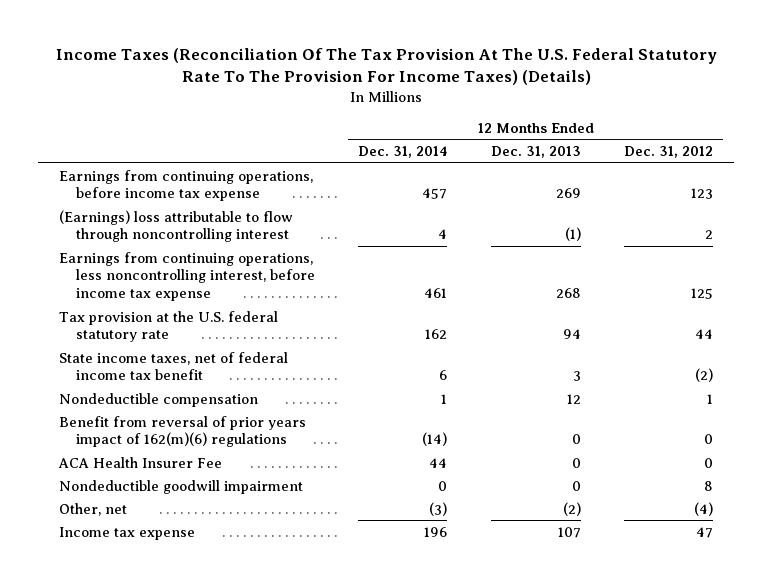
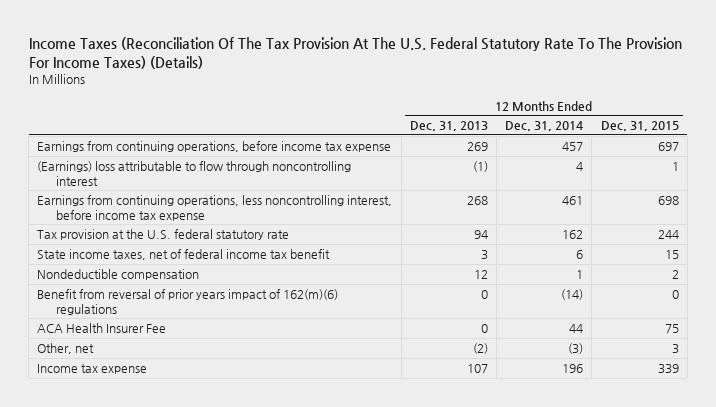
[623,146,713,159] Dec. 31, 2012 -> none
none -> [600,121,679,132] Dec. 31, 2015
[59,479,304,494] Nondeductible goodwill impairment -> none

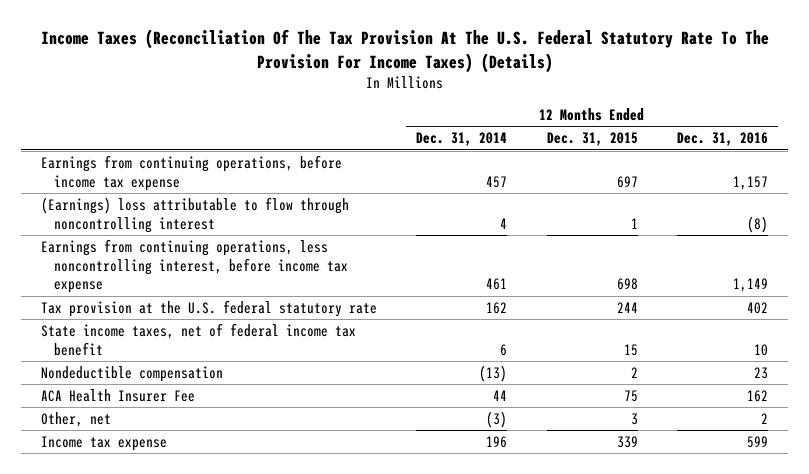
[409,121,488,132] Dec. 31, 2013 -> none
none -> [677,132,769,147] Dec. 31, 2016
[37,289,339,315] Benefit from reversal of prior years impact of 162(m)(6) regulations -> none
[576,270,584,280] 1 -> [479,364,508,382] (13)

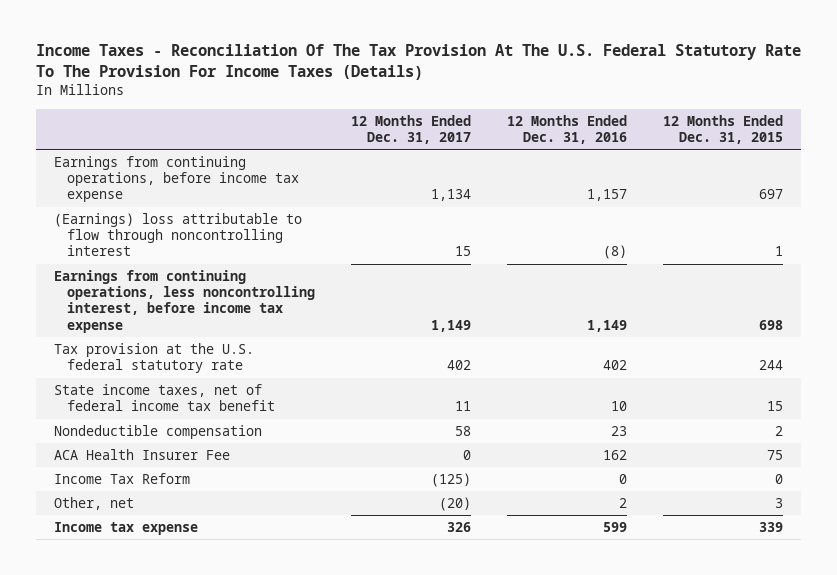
[40,29,769,73] Income Taxes (Reconciliation Of The Tax Provision At The U.S. Federal Statutory Rate To The Provision For Income Taxes) (Details) -> [35,44,801,81] Income Taxes - Reconciliation Of The Tax Provision At The U.S. Federal Statutory Rate To The Provision For Income Taxes (Details)
[416,132,508,147] Dec. 31, 2014 -> none
none -> [351,114,472,144] 12 Months Ended Dec. 31, 2017
none -> [53,472,190,484] Income Tax Reform

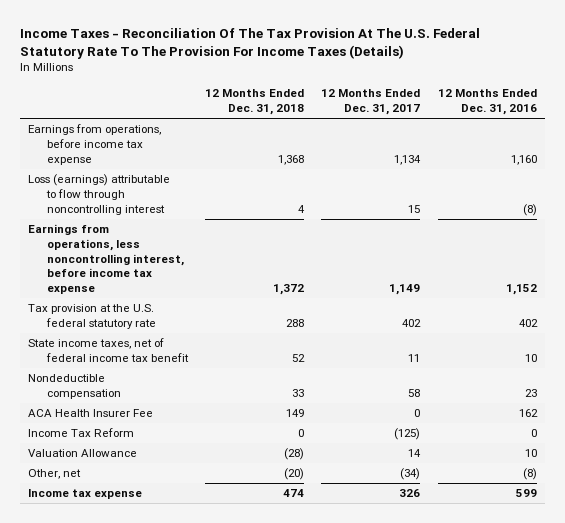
[662,114,783,144] 12 Months Ended Dec. 31, 2015 -> none
none -> [205,89,305,116] 12 Months Ended Dec. 31, 2018
[53,155,300,203] Earnings from continuing operations, before income tax expense -> [28,124,162,165] Earnings from operations, before income tax expense
[587,189,628,202] 1,157 -> [510,154,537,165] 1,160
[53,212,302,257] (Earnings) loss attributable to flow through noncontrolling interest -> [28,174,171,215] Loss (earnings) attributable to flow through noncontrolling interest
[53,269,316,333] Earnings from continuing operations, less noncontrolling interest, before income tax expense -> [28,224,184,295] Earnings from operations, less noncontrolling interest, before income tax expense
[587,319,628,332] 1,149 -> [505,284,537,296] 1,152
none -> [28,449,138,458] Valuation Allowance
[439,496,472,511] (20) -> [400,468,421,481] (34)
[619,497,628,508] 2 -> [522,468,537,481] (8)

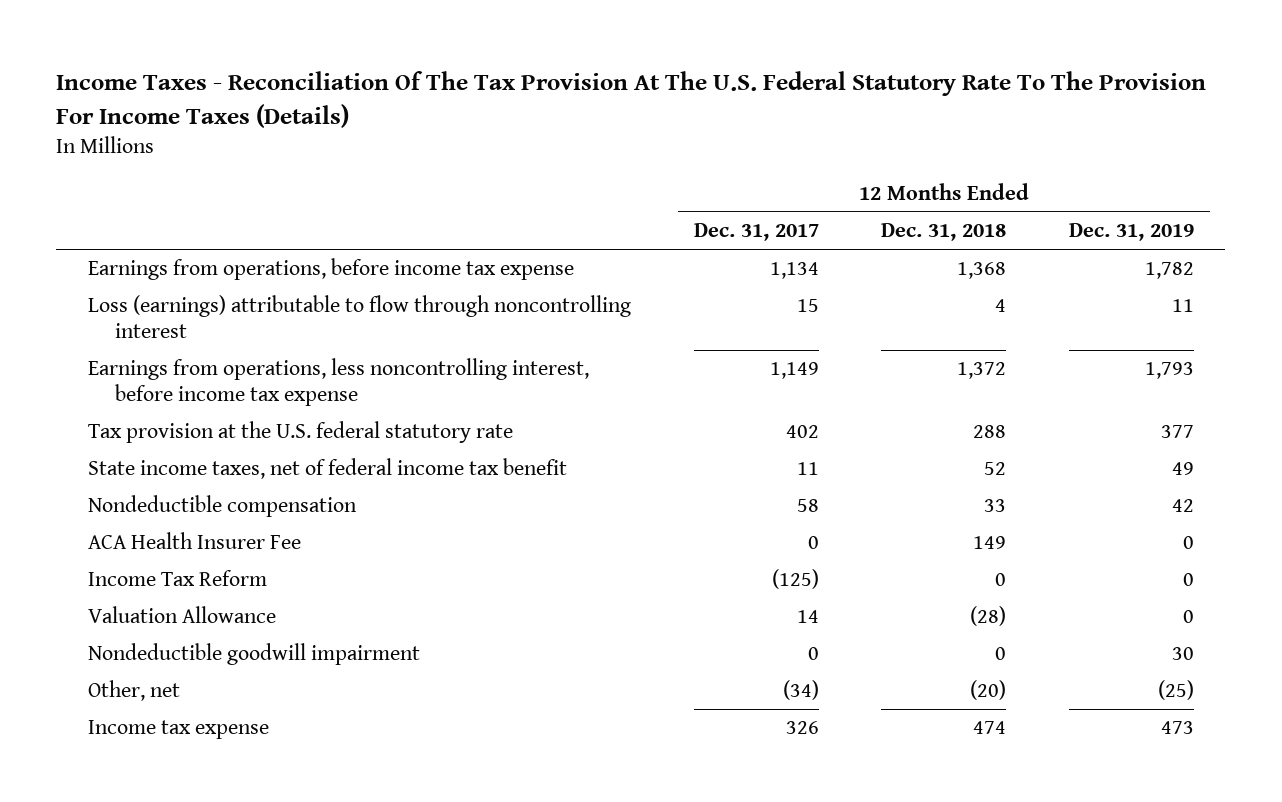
[437,89,537,116] 12 Months Ended Dec. 31, 2016 -> none
none -> [1068,223,1194,242] Dec. 31, 2019
none -> [87,643,420,666] Nondeductible goodwill impairment

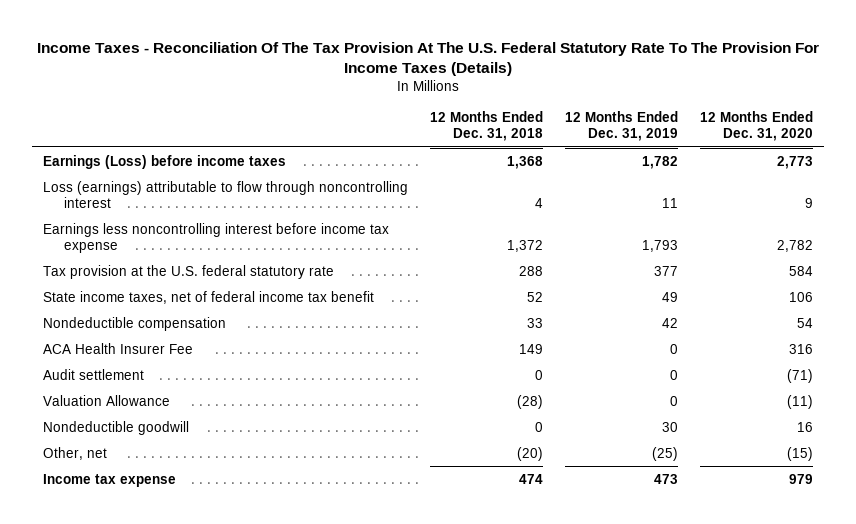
[693,223,819,242] Dec. 31, 2017 -> none
none -> [699,111,813,142] 12 Months Ended Dec. 31, 2020
[87,258,574,281] Earnings from operations, before income tax expense -> [43,154,287,169] Earnings (Loss) before income taxes
[87,358,589,406] Earnings from operations, less noncontrolling interest, before income tax expense -> [43,222,390,253] Earnings less noncontrolling interest before income tax expense
[87,570,267,587] Income Tax Reform -> none
none -> [43,368,145,380] Audit settlement
[87,643,420,666] Nondeductible goodwill impairment -> [43,420,190,435] Nondeductible goodwill

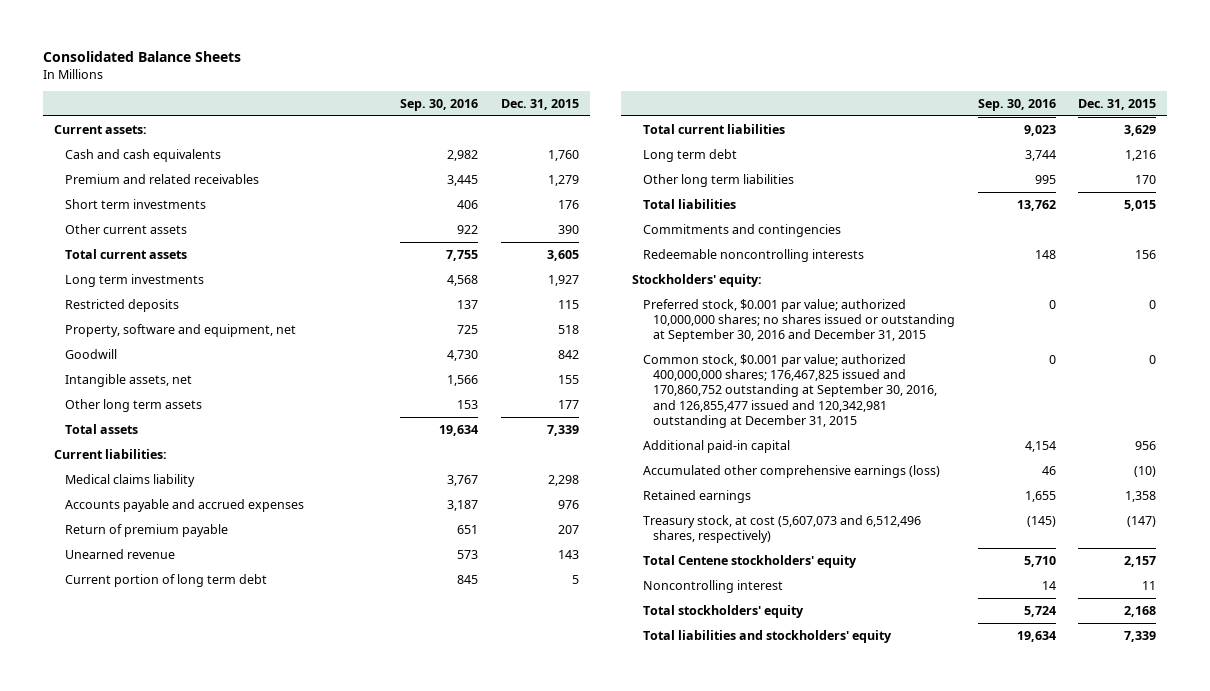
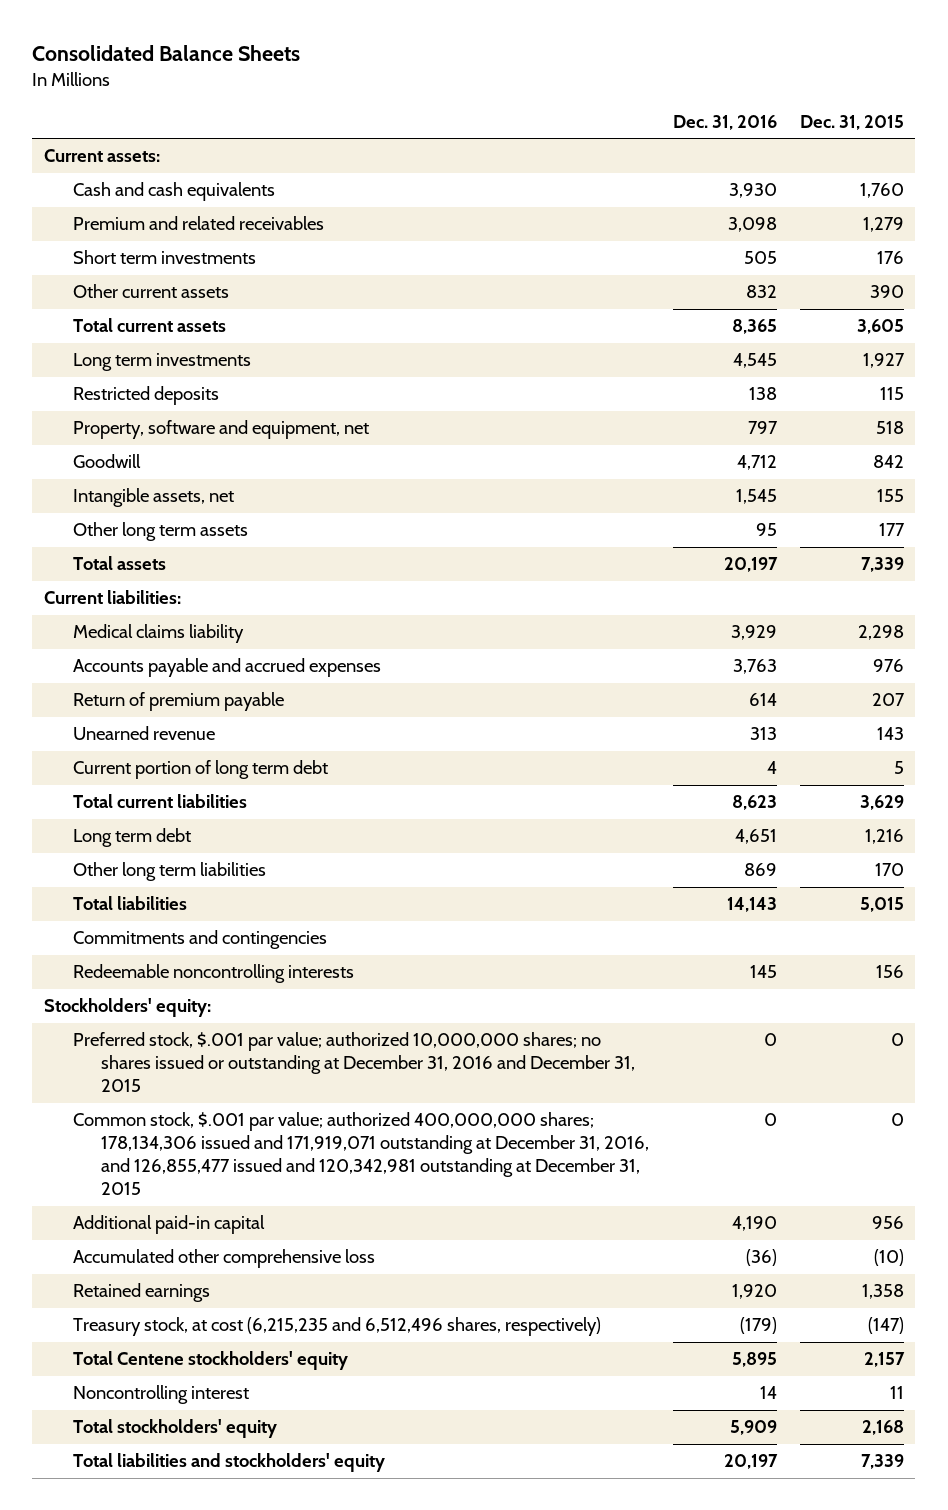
[400,98,479,111] Sep. 30, 2016 -> none
none -> [672,115,777,131] Dec. 31, 2016
[642,298,956,343] Preferred stock, $0.001 par value; authorized 10,000,000 shares; no shares issued or outstanding at September 30, 2016 and December 31, 2015 -> [72,1032,636,1093] Preferred stock, $.001 par value; authorized 10,000,000 shares; no shares issued or outstanding at December 31, 2016 and December 31, 2015
[642,353,938,429] Common stock, $0.001 par value; authorized 400,000,000 shares; 176,467,825 issued and 170,860,752 outstanding at September 30, 2016, and 126,855,477 issued and 120,342,981 outstanding at December 31, 2015 -> [72,1112,650,1196] Common stock, $.001 par value; authorized 400,000,000 shares; 178,134,306 issued and 171,919,071 outstanding at December 31, 2016, and 126,855,477 issued and 120,342,981 outstanding at December 31, 2015
[642,464,940,478] Accumulated other comprehensive earnings (loss) -> [72,1249,375,1269] Accumulated other comprehensive loss
[642,514,921,544] Treasury stock, at cost (5,607,073 and 6,512,496 shares, respectively) -> [72,1317,601,1337] Treasury stock, at cost (6,215,235 and 6,512,496 shares, respectively)

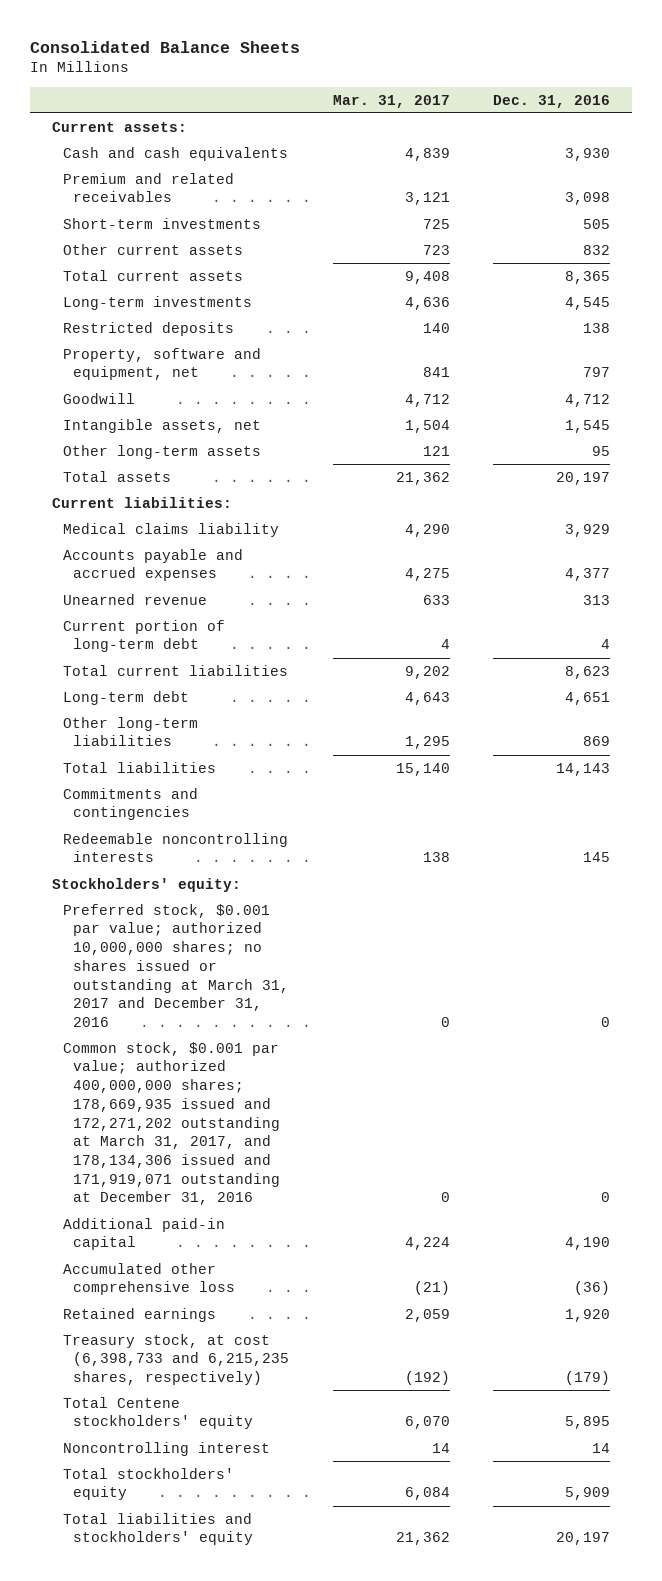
[799,115,904,131] Dec. 31, 2015 -> none
none -> [332,94,450,108] Mar. 31, 2017
[72,250,256,265] Short term investments -> [62,217,261,229] Short-term investments
[72,353,251,372] Long term investments -> [62,295,252,310] Long-term investments
[72,522,248,542] Other long term assets -> [62,444,261,459] Other long-term assets
[72,692,284,712] Return of premium payable -> none
[732,659,777,675] 3,763 -> [564,568,610,582] 4,377
[72,760,328,780] Current portion of long term debt -> [62,619,225,653] Current portion of long-term debt
[72,828,191,848] Long term debt -> [62,690,189,705] Long-term debt
[72,862,266,882] Other long term liabilities -> [62,716,198,747] Other long-term liabilities
[72,1032,636,1093] Preferred stock, $.001 par value; authorized 10,000,000 shares; no shares issued or outstanding at December 31, 2016 and December 31, 2015 -> [62,903,290,1027] Preferred stock, $0.001 par value; authorized 10,000,000 shares; no shares issued or outstanding at March 31, 2017 and December 31, 2016
[72,1112,650,1196] Common stock, $.001 par value; authorized 400,000,000 shares; 178,134,306 issued and 171,919,071 outstanding at December 31, 2016, and 126,855,477 issued and 120,342,981 outstanding at December 31, 2015 -> [62,1041,281,1206] Common stock, $0.001 par value; authorized 400,000,000 shares; 178,669,935 issued and 172,271,202 outstanding at March 31, 2017, and 178,134,306 issued and 171,919,071 outstanding at December 31, 2016
[72,1317,601,1337] Treasury stock, at cost (6,215,235 and 6,512,496 shares, respectively) -> [62,1333,290,1386] Treasury stock, at cost (6,398,733 and 6,215,235 shares, respectively)

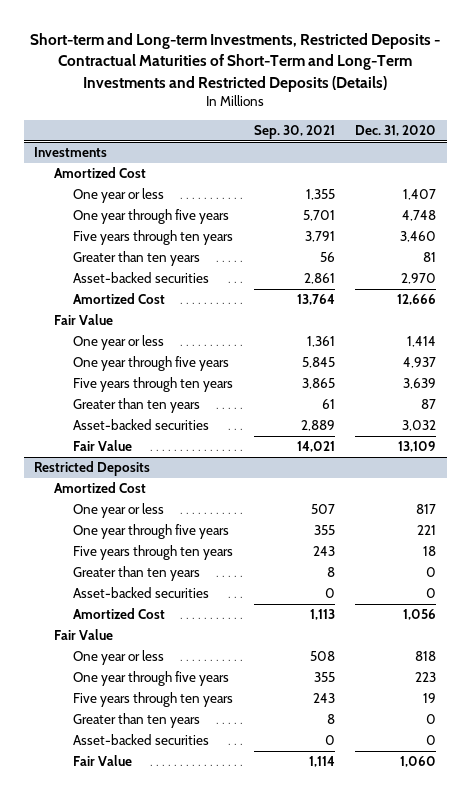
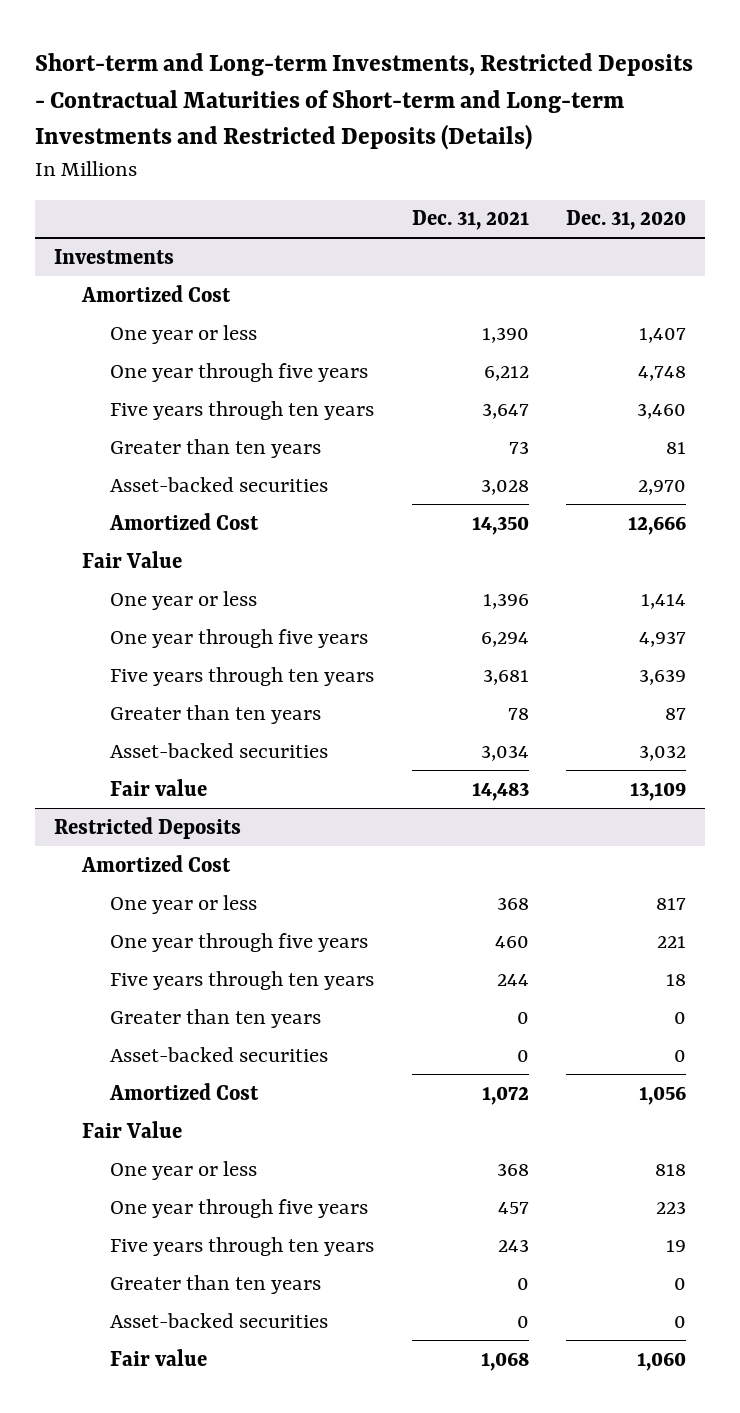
[30,33,441,92] Short-term and Long-term Investments, Restricted Deposits - Contractual Maturities of Short-Term and Long-Term Investments and Restricted Deposits (Details) -> [34,53,693,151] Short-term and Long-term Investments, Restricted Deposits - Contractual Maturities of Short-term and Long-term Investments and Restricted Deposits (Details)
[253,124,335,139] Sep. 30, 2021 -> none
none -> [411,210,529,231] Dec. 31, 2021
[72,440,132,452] Fair Value -> [110,778,208,796] Fair value
[72,755,132,767] Fair Value -> [110,1348,208,1366] Fair value

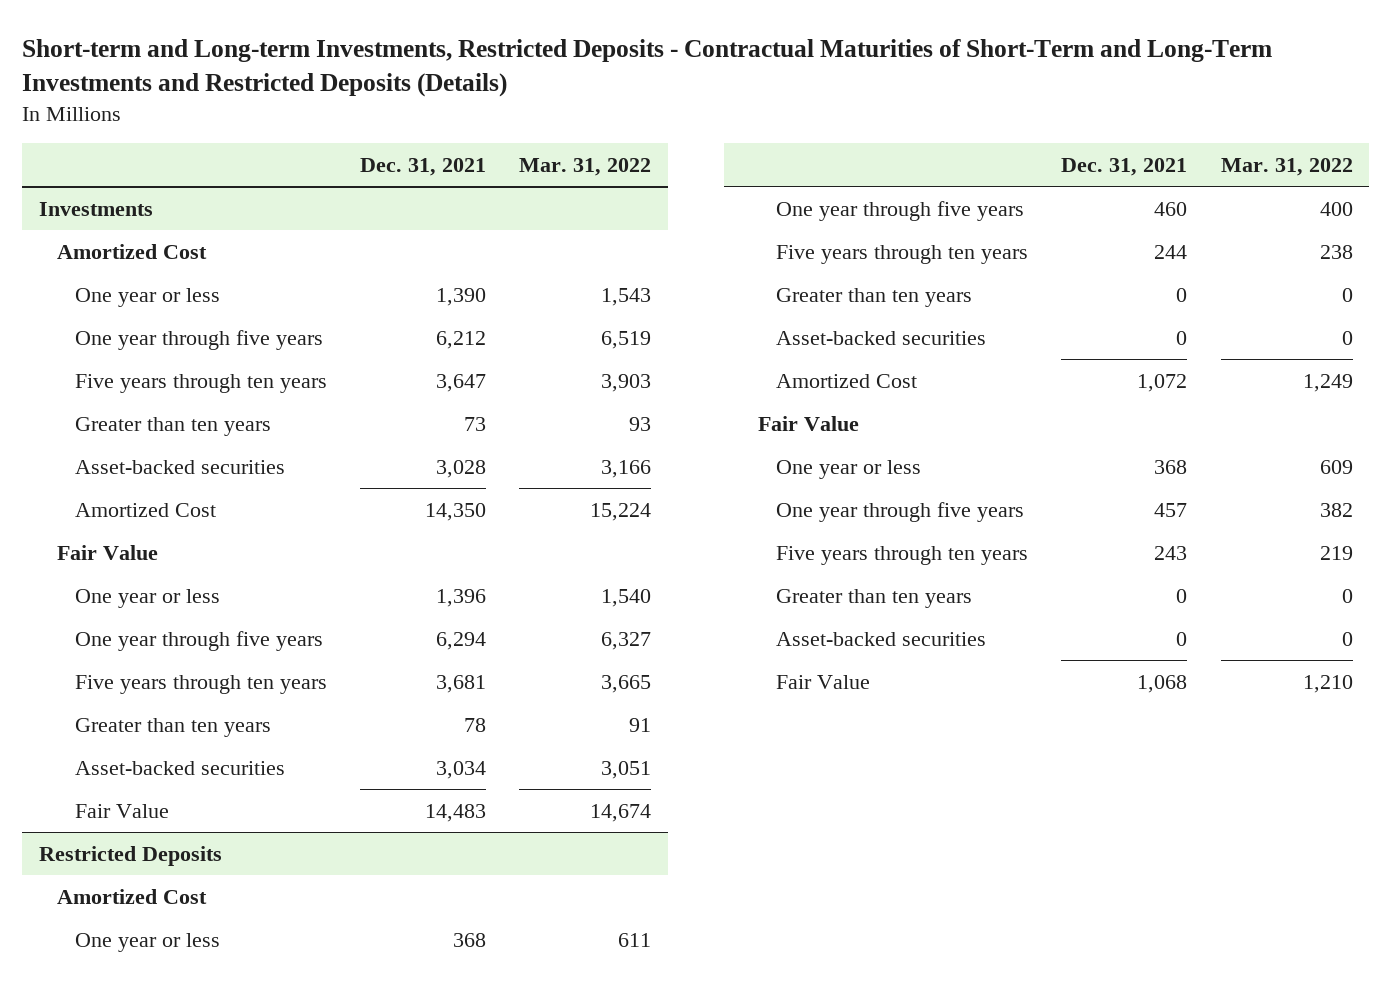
[34,53,693,151] Short-term and Long-term Investments, Restricted Deposits - Contractual Maturities of Short-term and Long-term Investments and Restricted Deposits (Details) -> [22,38,1273,98] Short-term and Long-term Investments, Restricted Deposits - Contractual Maturities of Short-Term and Long-Term Investments and Restricted Deposits (Details)
[566,210,687,231] Dec. 31, 2020 -> none
none -> [519,158,652,177] Mar. 31, 2022
[110,778,208,796] Fair value -> [74,803,169,818] Fair Value
[110,1348,208,1366] Fair value -> [776,674,871,689] Fair Value

